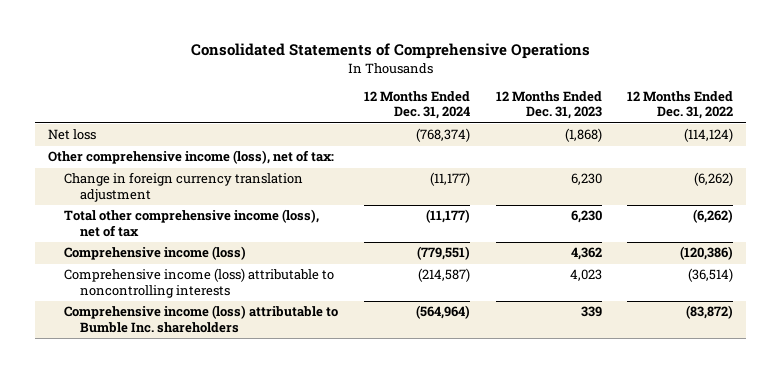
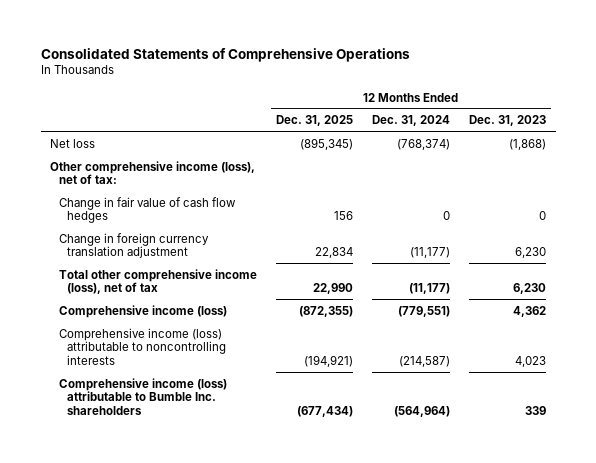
[627,91,734,120] 12 Months Ended Dec. 31, 2022 -> none
none -> [275,115,353,127] Dec. 31, 2025
none -> [58,196,236,224] Change in fair value of cash flow hedges

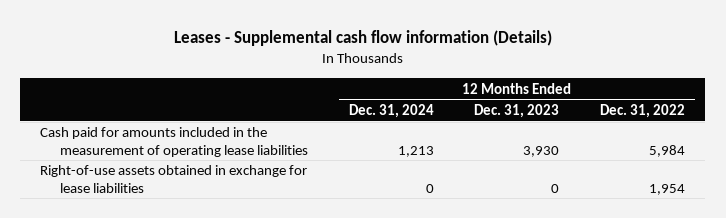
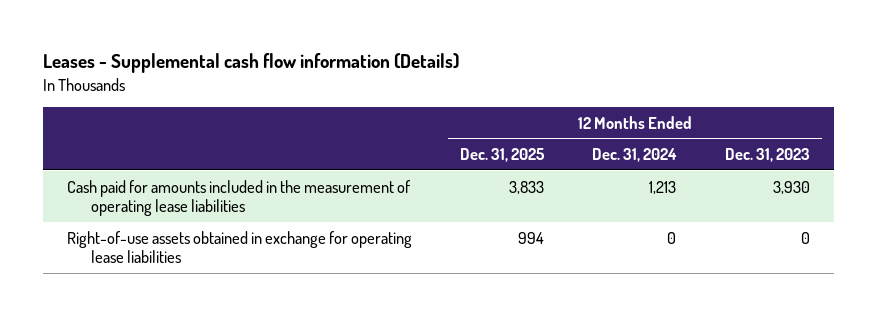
[600,103,686,118] Dec. 31, 2022 -> none
none -> [460,148,546,163] Dec. 31, 2025
[40,165,308,193] Right-of-use assets obtained in exchange for lease liabilities -> [66,230,412,264] Right-of-use assets obtained in exchange for operating lease liabilities

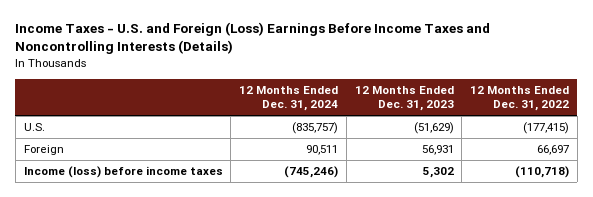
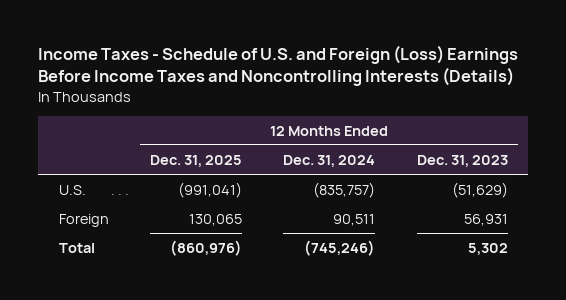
[15,22,491,55] Income Taxes - U.S. and Foreign (Loss) Earnings Before Income Taxes and Noncontrolling Interests (Details) -> [38,45,519,87] Income Taxes - Schedule of U.S. and Foreign (Loss) Earnings Before Income Taxes and Noncontrolling Interests (Details)
[470,86,570,112] 12 Months Ended Dec. 31, 2022 -> none
none -> [149,154,242,167] Dec. 31, 2025
[23,166,223,179] Income (loss) before income taxes -> [58,242,95,253] Total

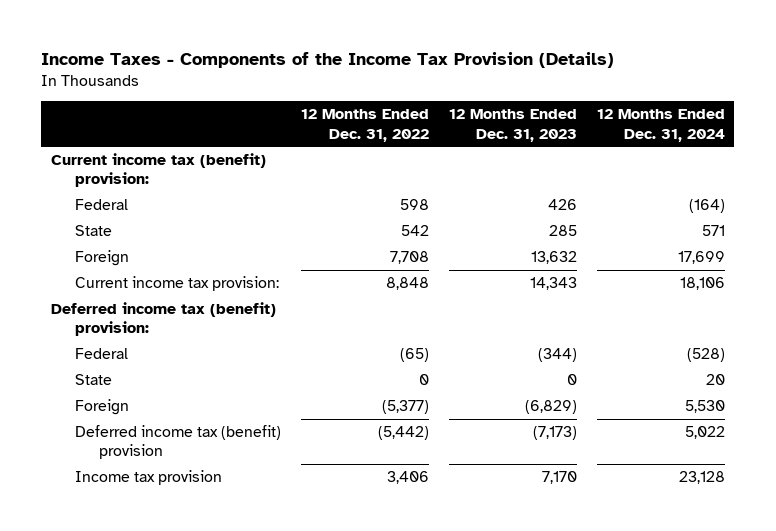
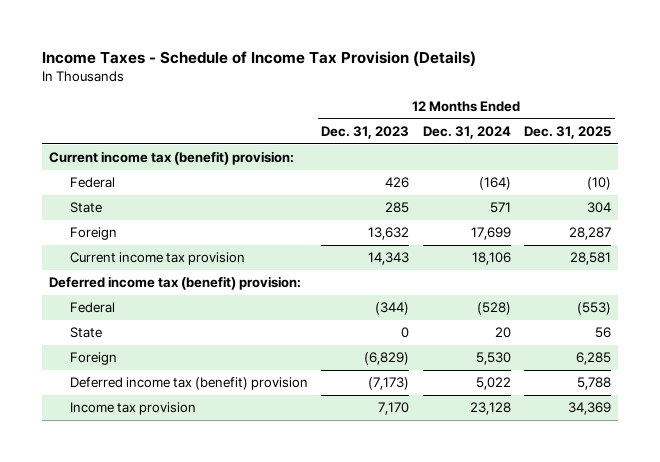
[41,52,615,69] Income Taxes - Components of the Income Tax Provision (Details) -> [42,50,477,67] Income Taxes - Schedule of Income Tax Provision (Details)
[300,109,429,142] 12 Months Ended Dec. 31, 2022 -> none
none -> [524,125,612,139] Dec. 31, 2025
[75,275,280,291] Current income tax provision: -> [69,252,245,266] Current income tax provision

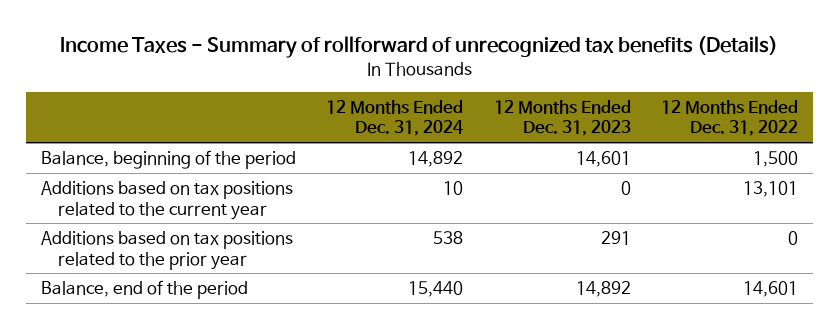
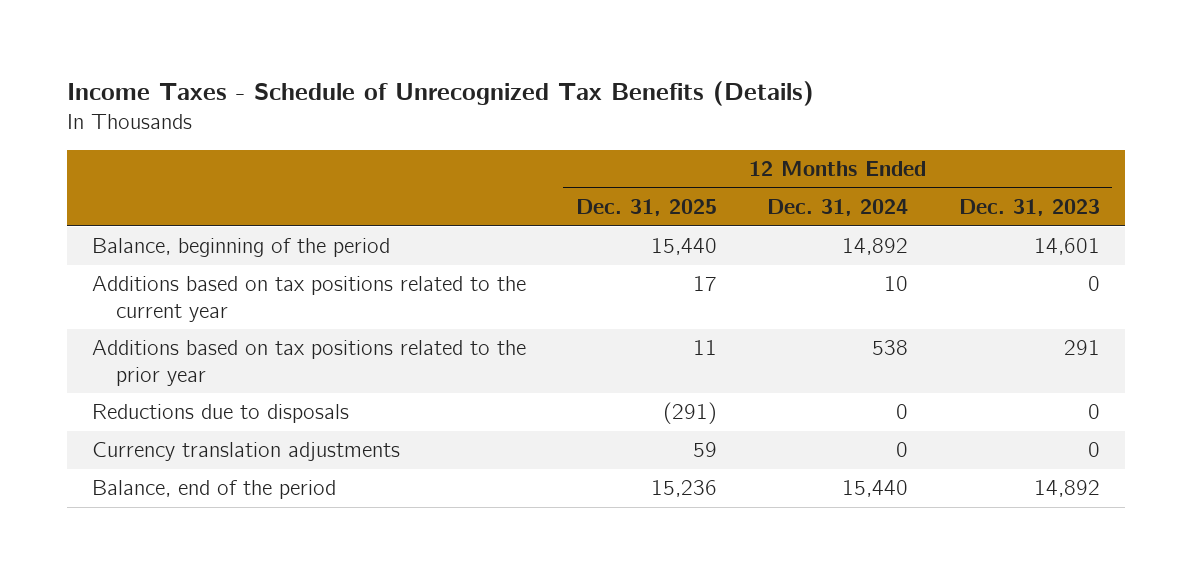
[60,36,779,59] Income Taxes - Summary of rollforward of unrecognized tax benefits (Details) -> [66,80,814,106] Income Taxes - Schedule of Unrecognized Tax Benefits (Details)
[660,99,798,137] 12 Months Ended Dec. 31, 2022 -> none
none -> [575,199,717,217] Dec. 31, 2025
none -> [91,404,349,424] Reductions due to disposals
none -> [91,442,400,462] Currency translation adjustments

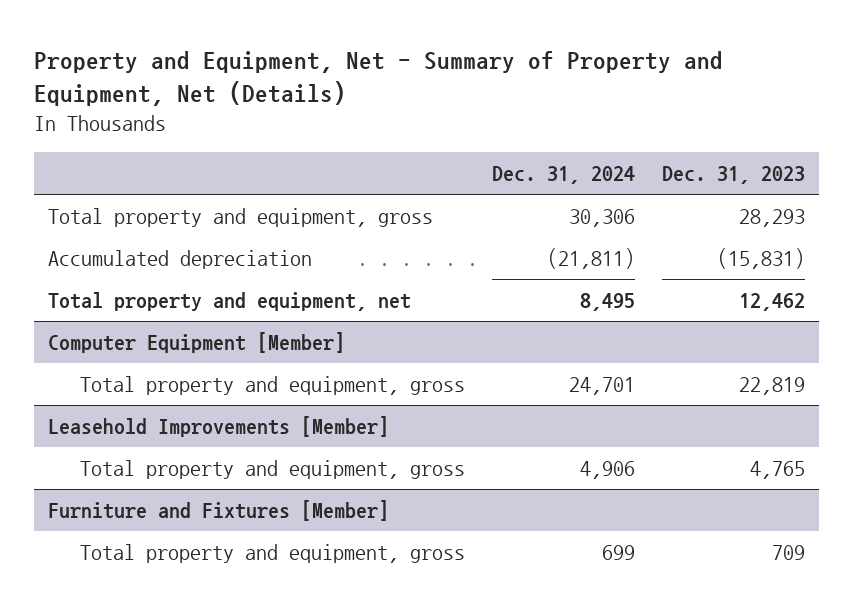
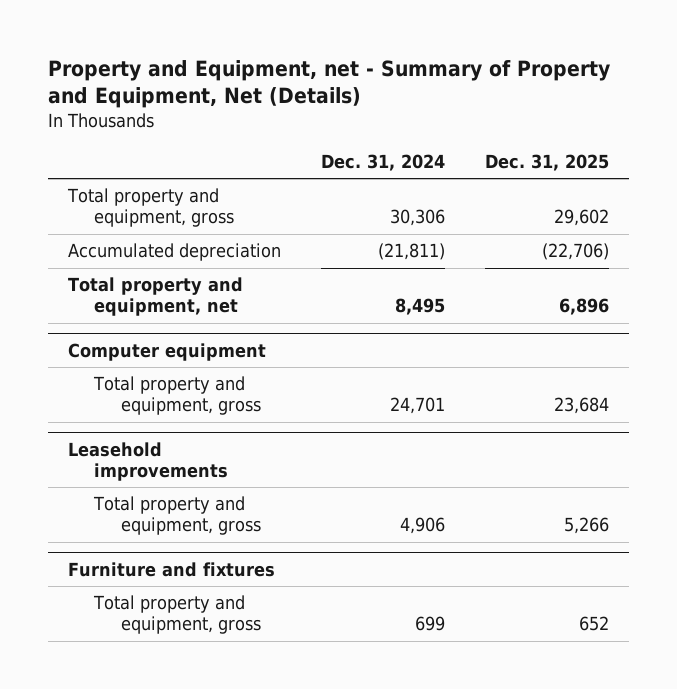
[34,50,724,107] Property and Equipment, Net - Summary of Property and Equipment, Net (Details) -> [48,59,611,108] Property and Equipment, net - Summary of Property and Equipment, Net (Details)
[662,166,806,185] Dec. 31, 2023 -> none
none -> [484,153,609,171] Dec. 31, 2025
[47,332,345,354] Computer Equipment [Member] -> [68,342,267,361] Computer equipment
[47,416,389,438] Leasehold Improvements [Member] -> [68,441,229,482] Leasehold improvements
[47,500,389,522] Furniture and Fixtures [Member] -> [68,561,276,577] Furniture and fixtures

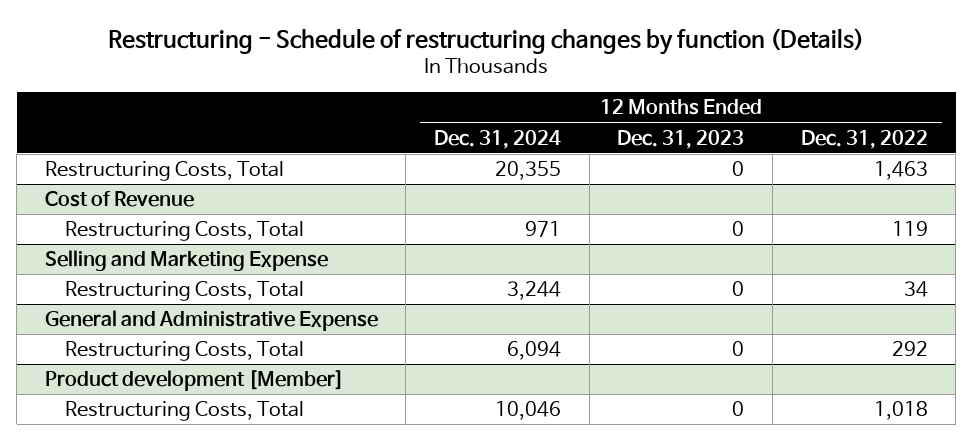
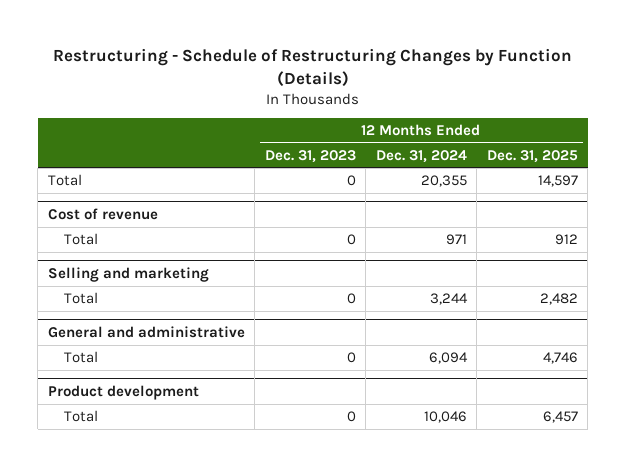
[108,27,865,55] Restructuring - Schedule of restructuring changes by function (Details) -> [52,47,572,87] Restructuring - Schedule of Restructuring Changes by Function (Details)
[800,129,928,149] Dec. 31, 2022 -> none
none -> [486,149,578,163] Dec. 31, 2025
[44,161,284,182] Restructuring Costs, Total -> [47,173,82,186] Total
[44,191,194,208] Cost of Revenue -> [47,207,158,220] Cost of revenue
[64,221,304,242] Restructuring Costs, Total -> [63,232,98,245] Total
[44,250,328,272] Selling and Marketing Expense -> [47,266,209,282] Selling and marketing
[64,281,304,302] Restructuring Costs, Total -> [63,291,98,304] Total
[44,310,378,332] General and Administrative Expense -> [47,325,245,338] General and administrative
[64,341,304,362] Restructuring Costs, Total -> [63,350,98,363] Total
[44,370,344,392] Product development [Member] -> [47,384,199,400] Product development
[64,401,304,422] Restructuring Costs, Total -> [63,409,98,422] Total

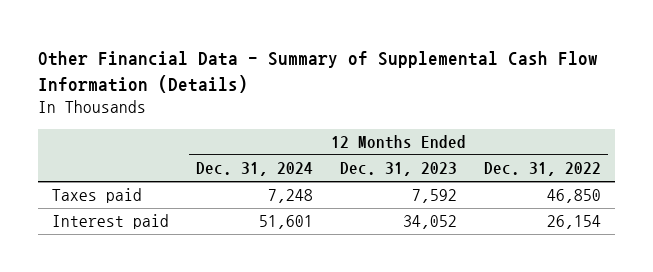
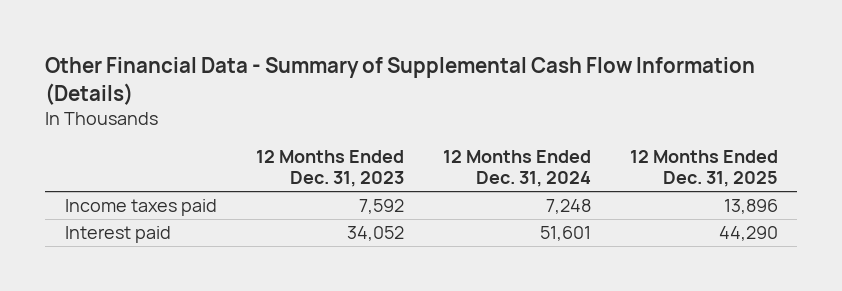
[484,162,602,177] Dec. 31, 2022 -> none
none -> [629,149,778,188] 12 Months Ended Dec. 31, 2025
[51,188,142,204] Taxes paid -> [64,199,217,217] Income taxes paid

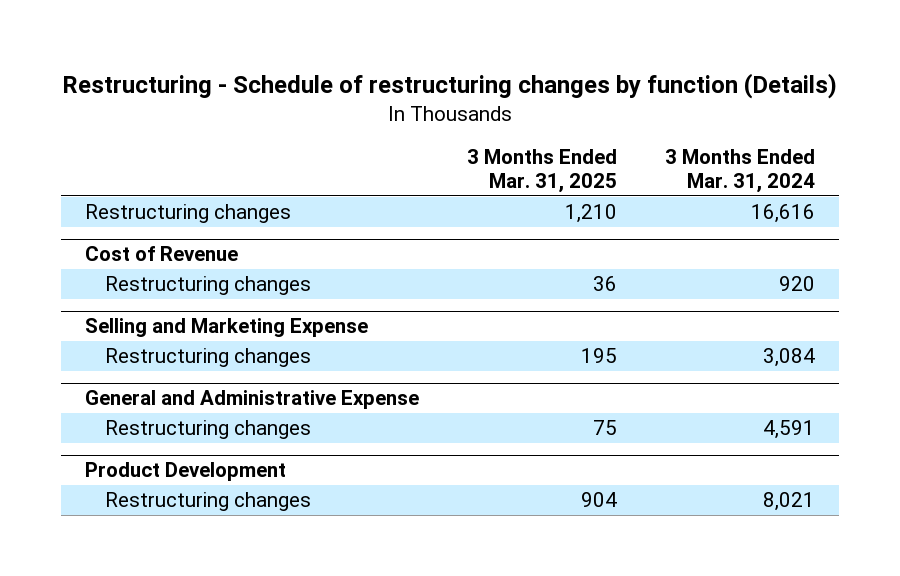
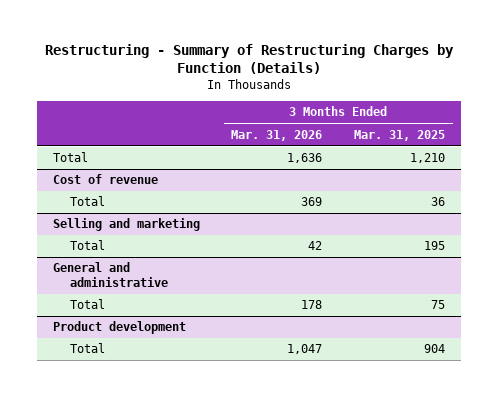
[61,73,837,100] Restructuring - Schedule of restructuring changes by function (Details) -> [44,44,454,75] Restructuring - Summary of Restructuring Charges by Function (Details)
[664,149,815,194] 3 Months Ended Mar. 31, 2024 -> none
none -> [231,129,323,141] Mar. 31, 2026
[85,204,292,224] Restructuring changes -> [53,152,89,163] Total
[85,246,239,262] Cost of Revenue -> [53,174,159,185] Cost of revenue
[104,276,311,296] Restructuring changes -> [70,196,106,207] Total
[85,318,369,338] Selling and Marketing Expense -> [53,218,201,232] Selling and marketing
[104,348,311,368] Restructuring changes -> [70,240,106,251] Total
[85,390,420,410] General and Administrative Expense -> [53,262,169,288] General and administrative
[104,420,311,440] Restructuring changes -> [70,299,106,310] Total
[85,462,287,482] Product Development -> [53,321,187,335] Product development
[104,492,311,512] Restructuring changes -> [70,343,106,354] Total

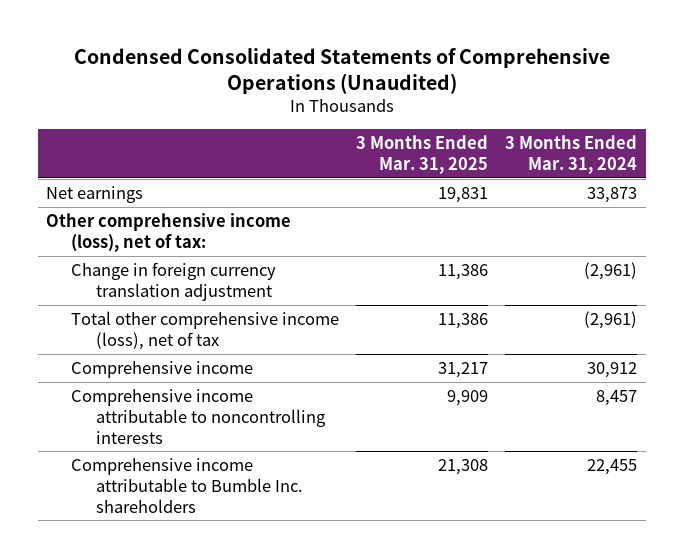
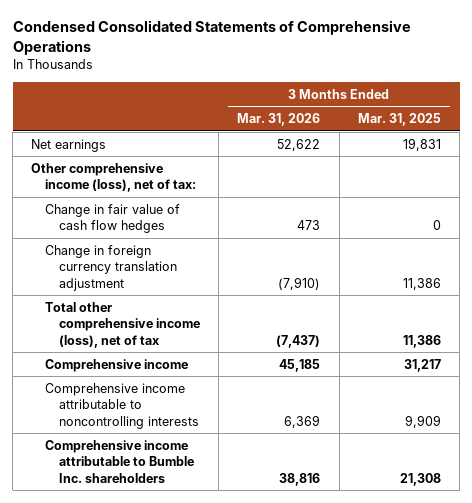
[73,47,610,94] Condensed Consolidated Statements of Comprehensive Operations (Unaudited) -> [12,20,411,56] Condensed Consolidated Statements of Comprehensive Operations
[505,135,638,175] 3 Months Ended Mar. 31, 2024 -> none
none -> [237,113,321,127] Mar. 31, 2026
none -> [44,203,180,234] Change in fair value of cash flow hedges

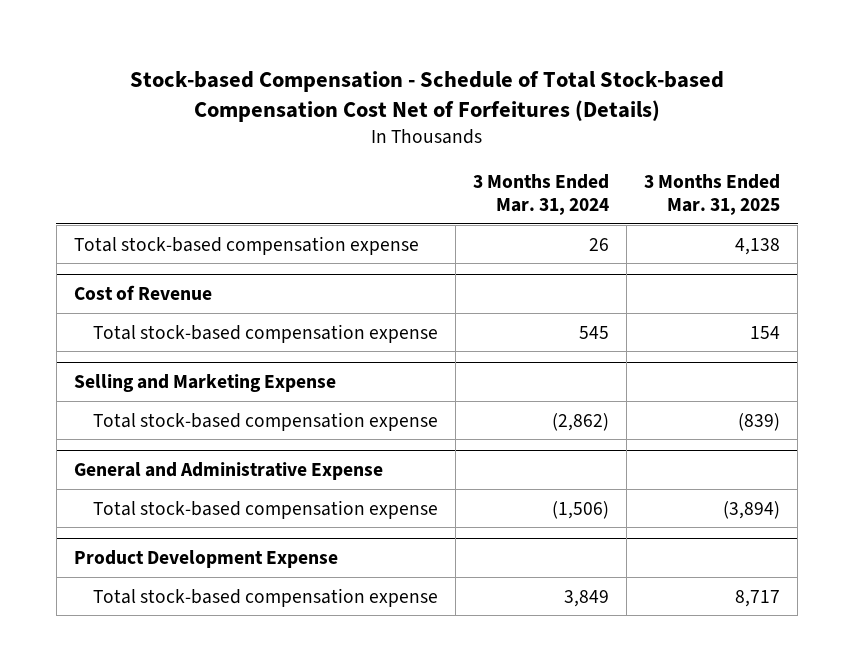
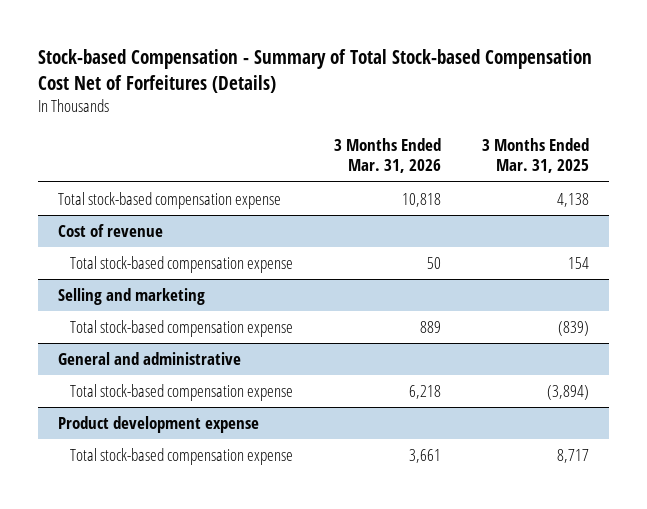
[130,70,725,122] Stock-based Compensation - Schedule of Total Stock-based Compensation Cost Net of Forfeitures (Details) -> [38,48,593,93] Stock-based Compensation - Summary of Total Stock-based Compensation Cost Net of Forfeitures (Details)
[472,174,609,216] 3 Months Ended Mar. 31, 2024 -> none
none -> [334,138,442,174] 3 Months Ended Mar. 31, 2026
[73,285,212,301] Cost of Revenue -> [58,224,164,238] Cost of revenue
[73,374,336,393] Selling and Marketing Expense -> [58,288,206,306] Selling and marketing
[73,462,383,481] General and Administrative Expense -> [58,352,242,366] General and administrative
[73,550,338,569] Product Development Expense -> [58,416,260,434] Product development expense

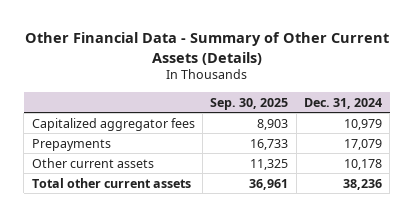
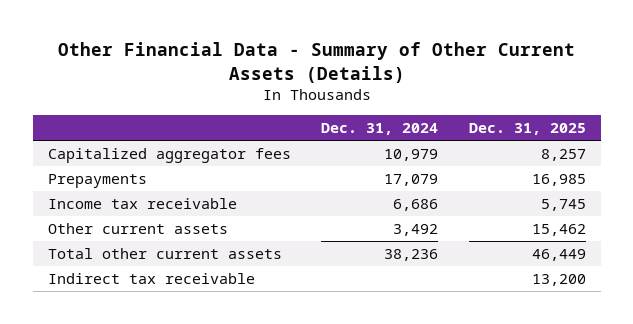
[210,97,289,110] Sep. 30, 2025 -> none
none -> [468,123,586,136] Dec. 31, 2025
none -> [47,198,237,210] Income tax receivable
[343,158,382,170] 10,178 -> [393,224,439,237] 3,492
none -> [47,273,255,285] Indirect tax receivable

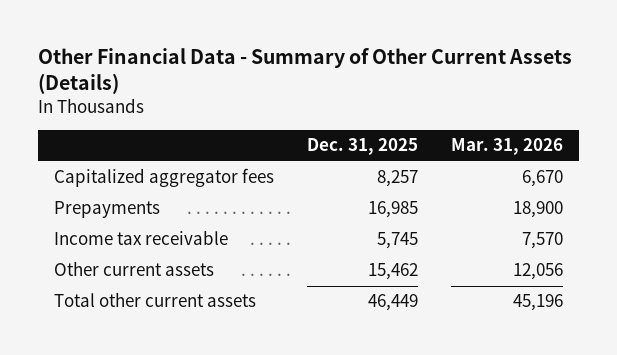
[321,123,439,136] Dec. 31, 2024 -> none
none -> [450,138,563,156] Mar. 31, 2026
[47,273,255,285] Indirect tax receivable -> none

